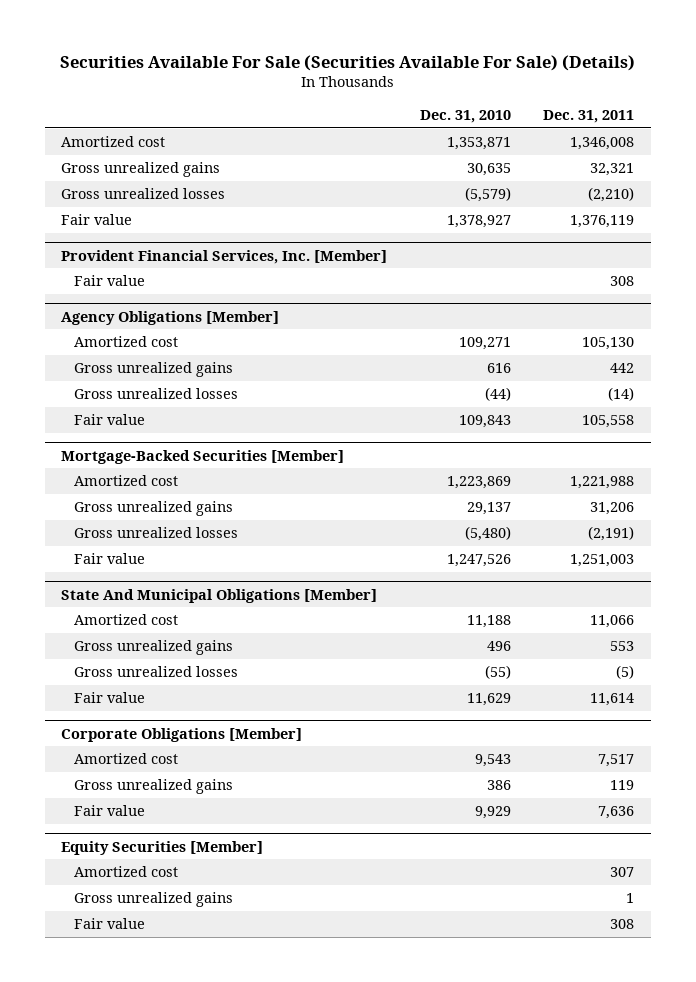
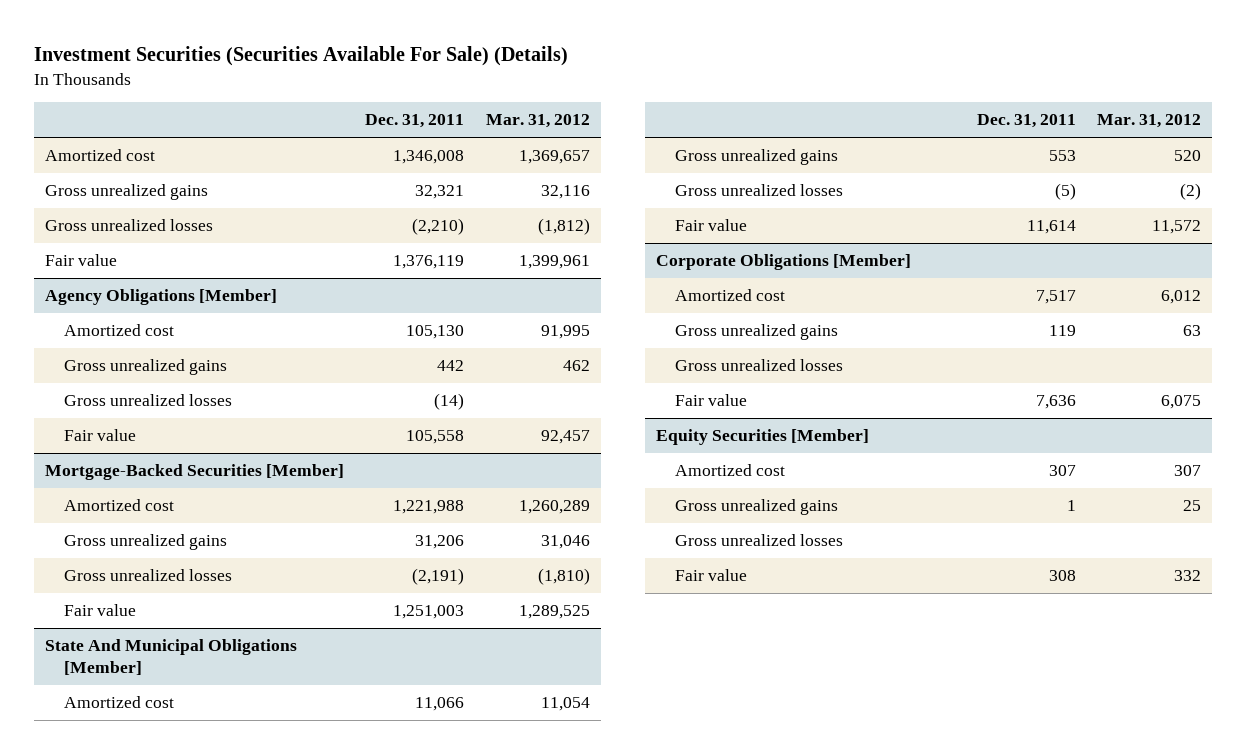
[59,54,635,71] Securities Available For Sale (Securities Available For Sale) (Details) -> [33,45,568,66] Investment Securities (Securities Available For Sale) (Details)
[419,110,511,124] Dec. 31, 2010 -> none
none -> [486,114,591,129] Mar. 31, 2012
[61,249,388,264] Provident Financial Services, Inc. [Member] -> none
[74,275,146,287] Fair value -> none
none -> [675,359,844,372] Gross unrealized losses
none -> [675,534,844,547] Gross unrealized losses

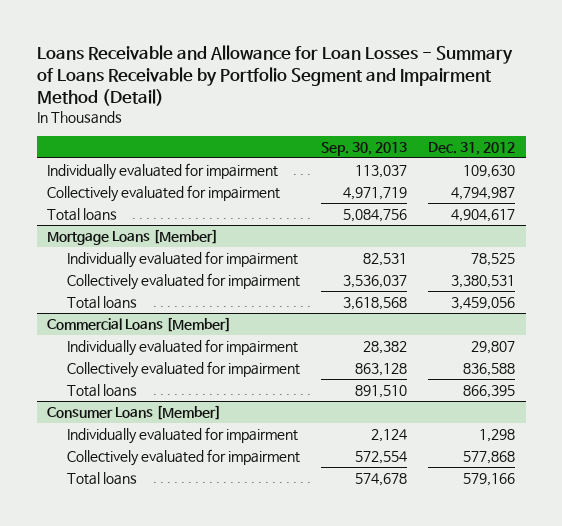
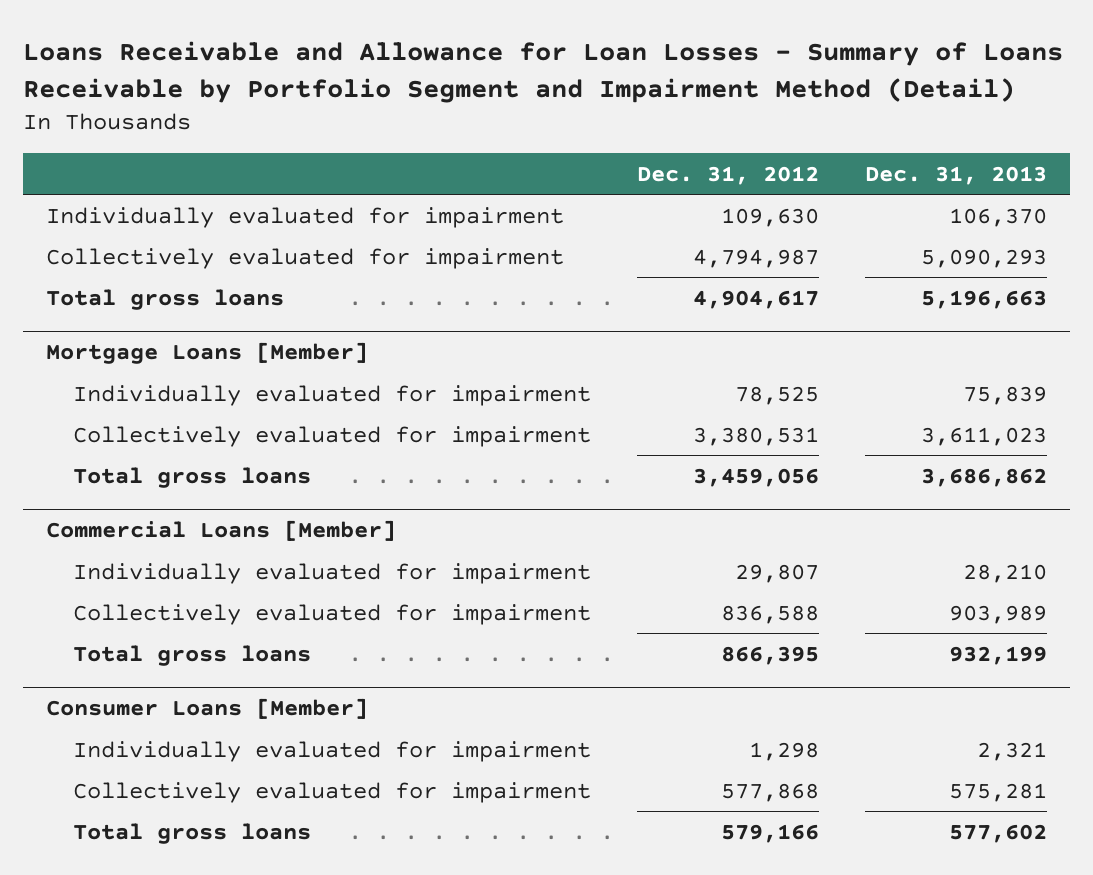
[321,141,408,156] Sep. 30, 2013 -> none
none -> [864,165,1047,185] Dec. 31, 2013
[47,207,118,221] Total loans -> [45,288,284,310] Total gross loans
[67,295,138,309] Total loans -> [72,466,311,488] Total gross loans
[67,383,138,397] Total loans -> [72,644,311,666] Total gross loans
[67,471,138,485] Total loans -> [72,822,311,844] Total gross loans

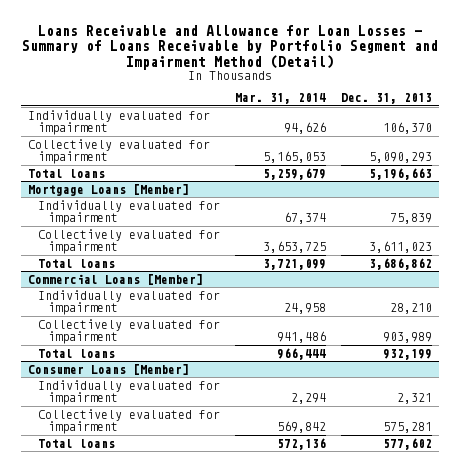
[636,165,819,185] Dec. 31, 2012 -> none
none -> [235,93,327,105] Mar. 31, 2014
[45,288,284,310] Total gross loans -> [28,168,106,178] Total loans
[72,466,311,488] Total gross loans -> [38,258,116,268] Total loans
[72,644,311,666] Total gross loans -> [38,348,116,358] Total loans
[72,822,311,844] Total gross loans -> [38,438,116,448] Total loans

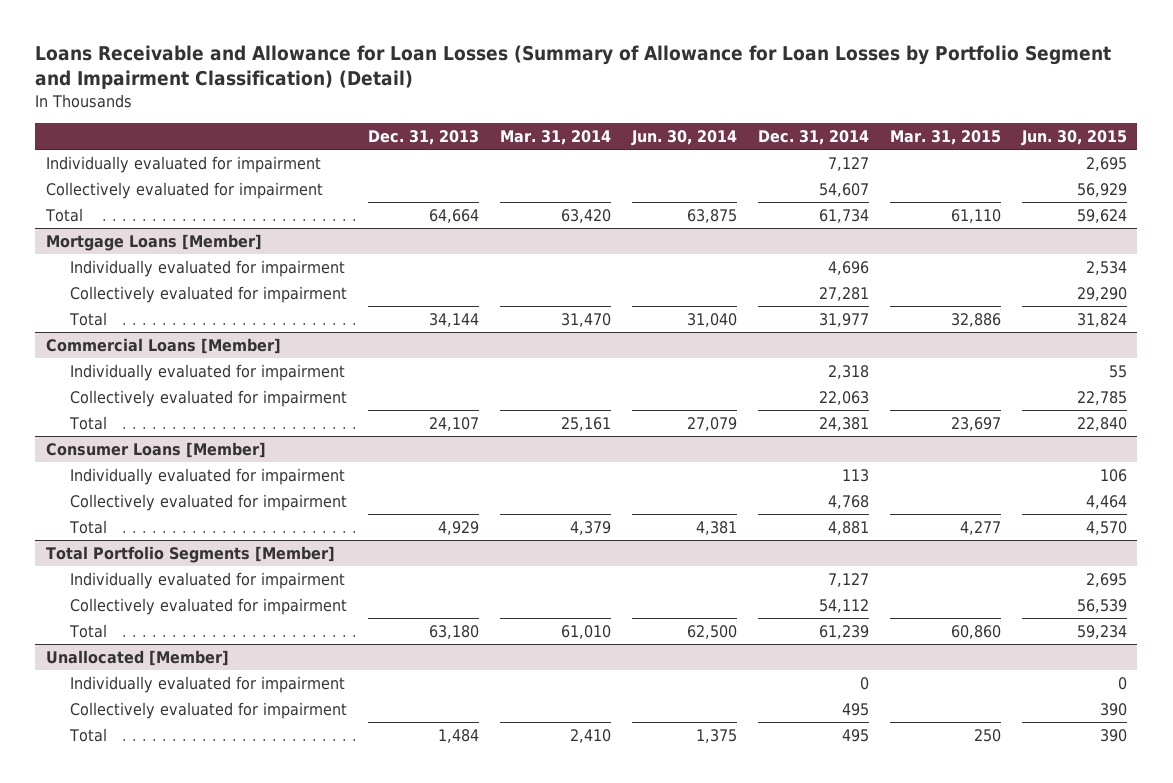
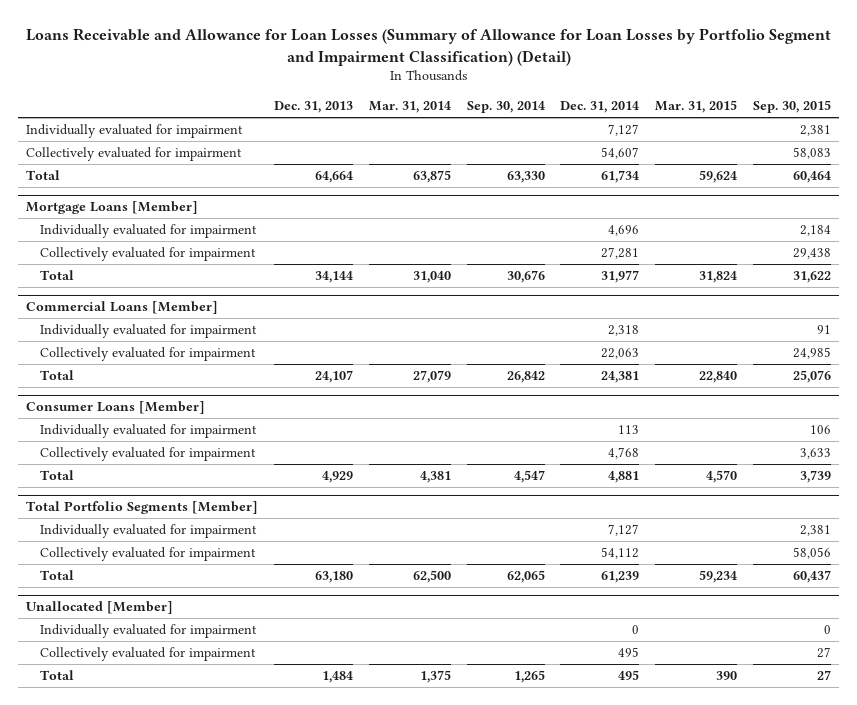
[630,130,737,147] Jun. 30, 2014 -> none
[1020,130,1127,147] Jun. 30, 2015 -> none
none -> [466,101,545,114] Sep. 30, 2014
none -> [753,100,832,114] Sep. 30, 2015
[560,208,611,223] 63,420 -> [412,170,451,184] 63,875
[950,208,1001,223] 61,110 -> [699,170,738,184] 59,624
[560,312,611,327] 31,470 -> [412,271,451,284] 31,040
[950,312,1001,327] 32,886 -> [699,271,738,284] 31,824
[560,416,611,431] 25,161 -> [412,370,451,384] 27,079
[950,416,1001,431] 23,697 -> [699,371,738,384] 22,840
[569,520,611,535] 4,379 -> [419,471,451,484] 4,381
[959,520,1001,535] 4,277 -> [706,470,738,484] 4,570
[560,624,611,639] 61,010 -> [412,570,451,584] 62,500
[950,624,1001,639] 60,860 -> [699,570,738,584] 59,234
[569,728,611,743] 2,410 -> [419,670,451,684] 1,375
[973,728,1001,742] 250 -> [716,671,738,681] 390

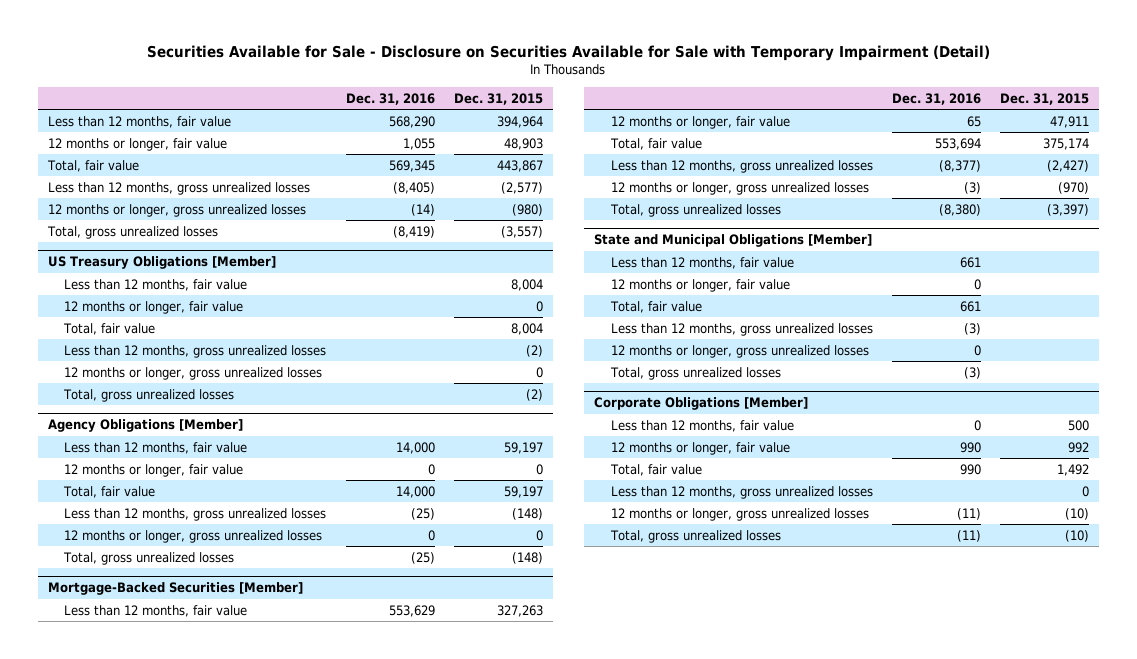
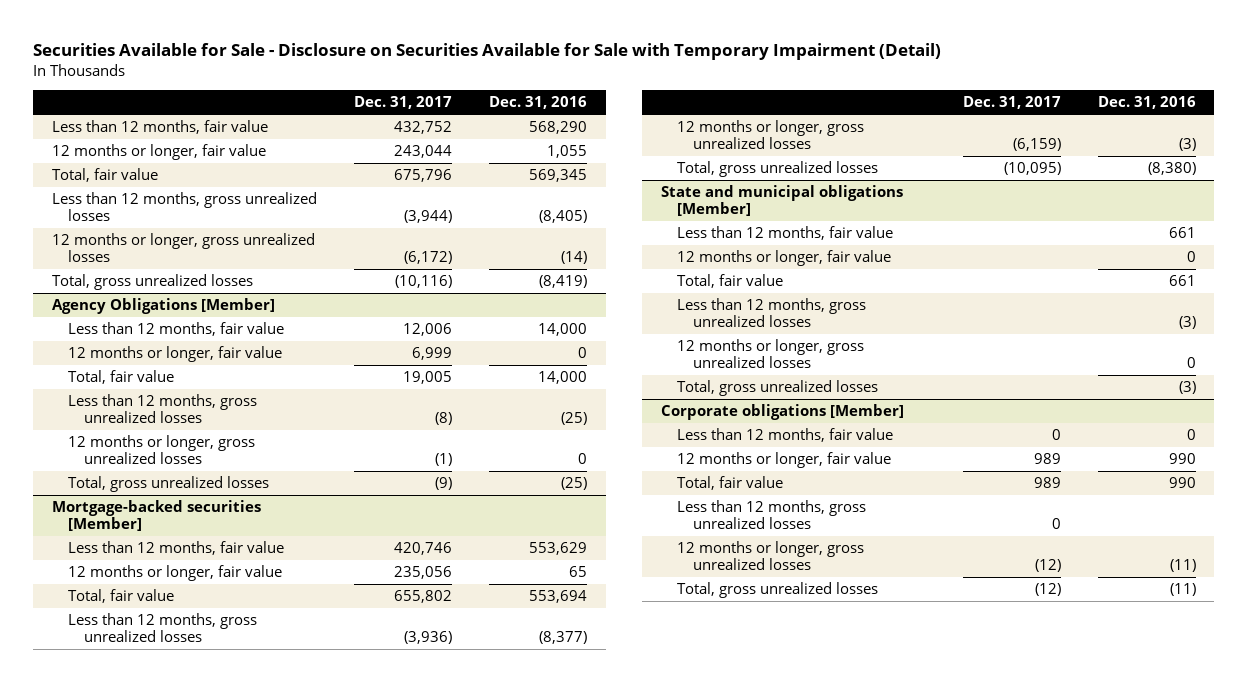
[454,92,544,105] Dec. 31, 2015 -> none
none -> [354,96,453,110] Dec. 31, 2017
[47,255,276,269] US Treasury Obligations [Member] -> none
[64,278,248,291] Less than 12 months, fair value -> none
[64,300,244,314] 12 months or longer, fair value -> none
[63,322,156,335] Total, fair value -> none
[64,344,327,358] Less than 12 months, gross unrealized losses -> none
[64,366,323,380] 12 months or longer, gross unrealized losses -> none
[63,388,235,402] Total, gross unrealized losses -> none
[47,581,303,595] Mortgage-Backed Securities [Member] -> [51,500,261,532] Mortgage-backed securities [Member]
[593,233,872,247] State and Municipal Obligations [Member] -> [660,185,903,217] State and municipal obligations [Member]
[593,396,808,410] Corporate Obligations [Member] -> [660,404,904,421] Corporate obligations [Member]

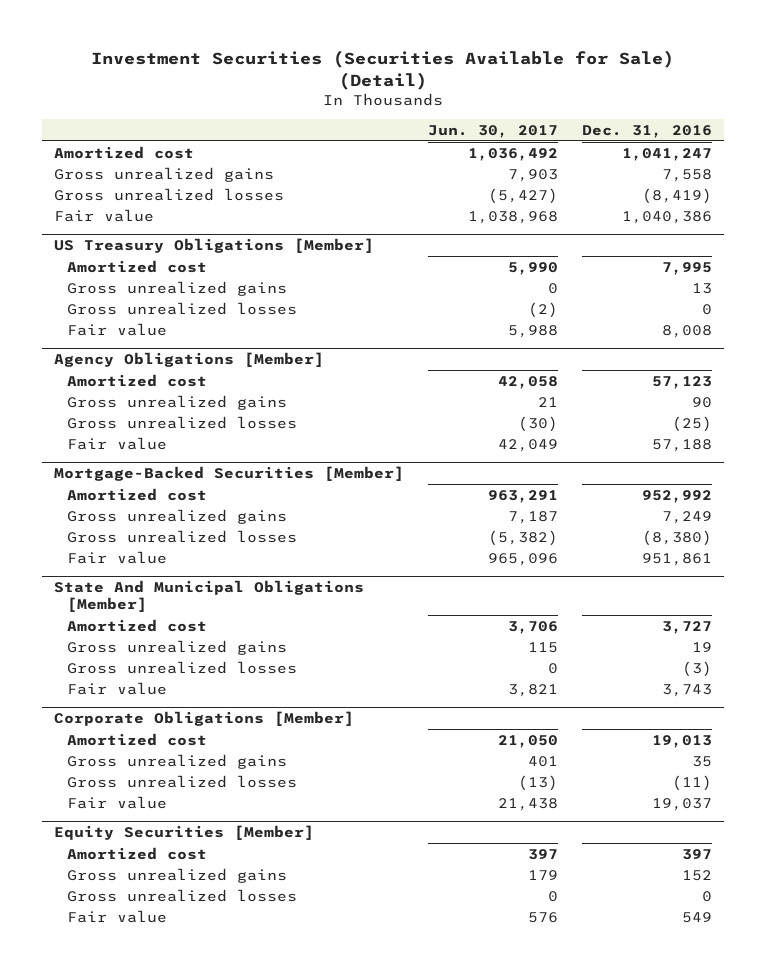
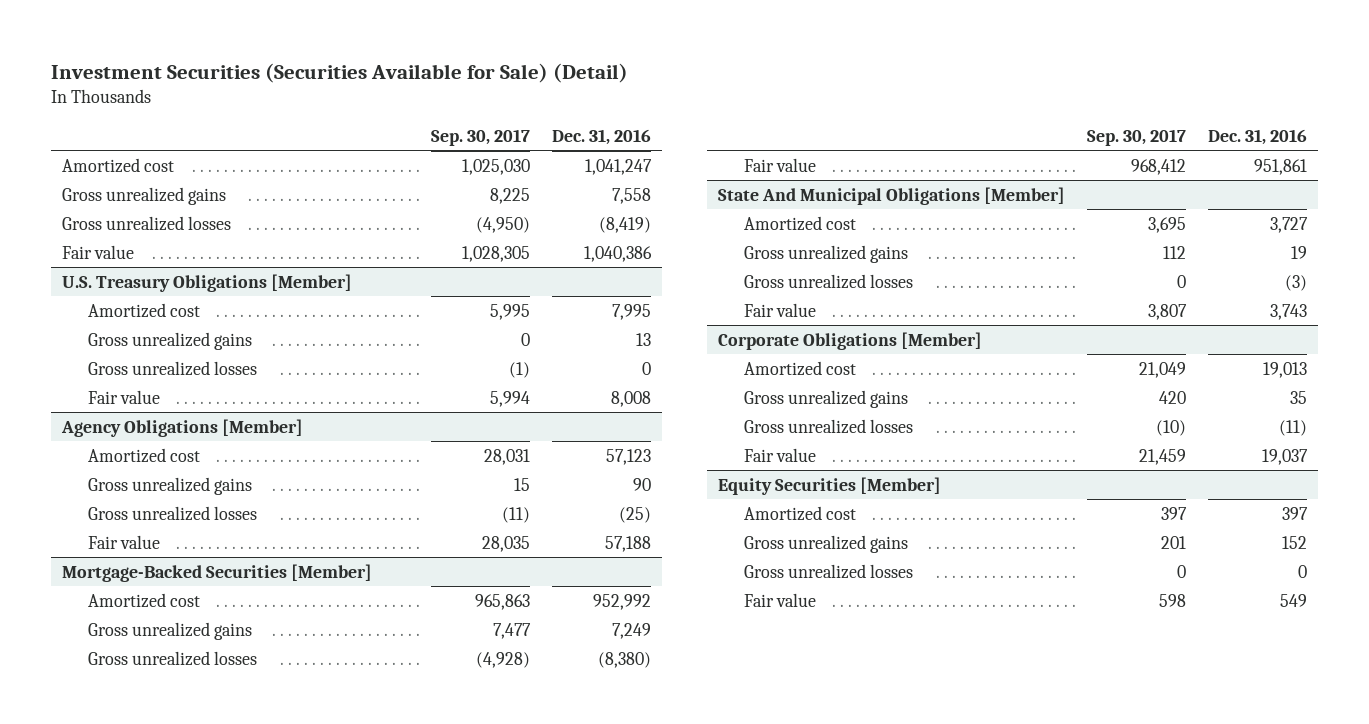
[428,124,559,138] Jun. 30, 2017 -> none
none -> [431,128,531,146] Sep. 30, 2017
[54,238,375,254] US Treasury Obligations [Member] -> [62,273,353,292] U.S. Treasury Obligations [Member]

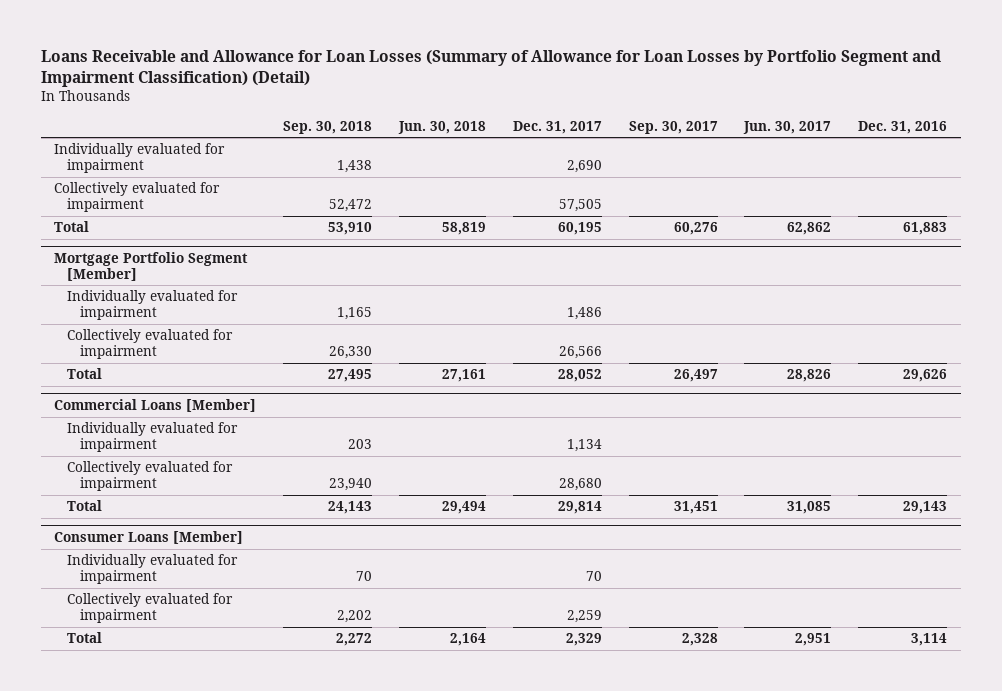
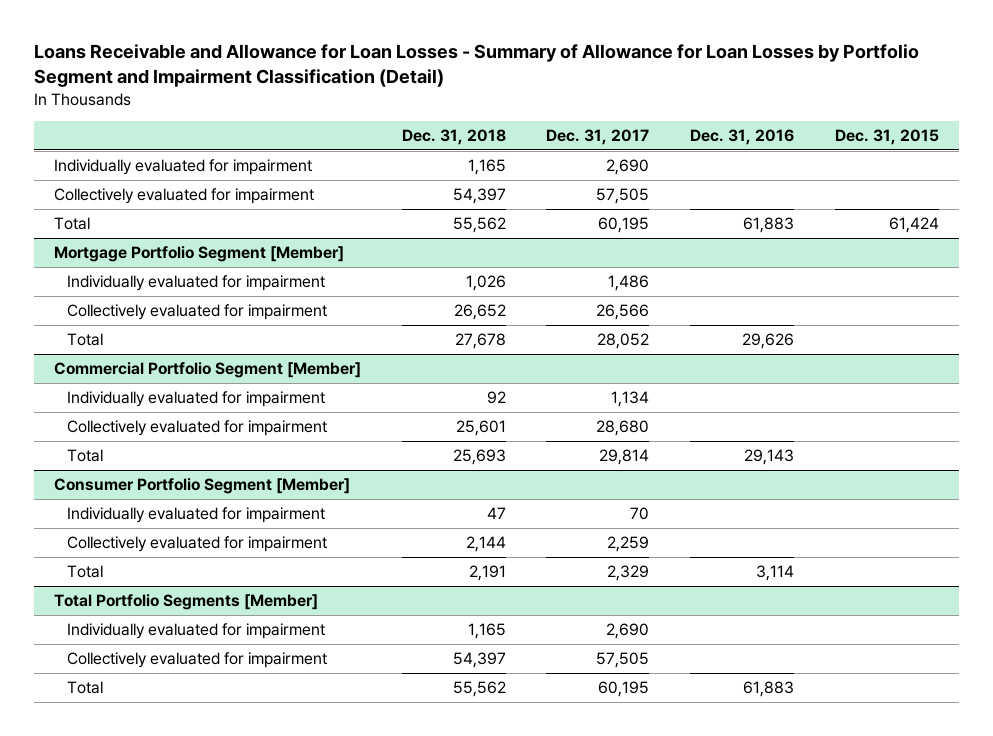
[41,49,942,87] Loans Receivable and Allowance for Loan Losses (Summary of Allowance for Loan Losses by Portfolio Segment and Impairment Classification) (Detail) -> [33,44,919,88] Loans Receivable and Allowance for Loan Losses - Summary of Allowance for Loan Losses by Portfolio Segment and Impairment Classification (Detail)
[283,120,373,134] Sep. 30, 2018 -> none
[398,120,487,134] Jun. 30, 2018 -> none
[628,120,718,134] Sep. 30, 2017 -> none
[743,120,832,134] Jun. 30, 2017 -> none
none -> [401,128,506,145] Dec. 31, 2018
none -> [834,128,939,145] Dec. 31, 2015
[54,399,257,413] Commercial Loans [Member] -> [53,362,361,379] Commercial Portfolio Segment [Member]
[54,531,244,545] Consumer Loans [Member] -> [53,478,350,495] Consumer Portfolio Segment [Member]
none -> [53,594,318,611] Total Portfolio Segments [Member]
none -> [66,623,325,640] Individually evaluated for impairment
none -> [66,652,327,669] Collectively evaluated for impairment
none -> [66,681,103,695] Total

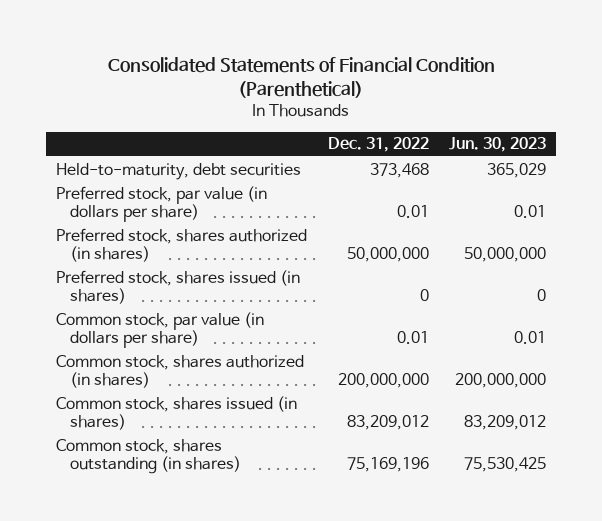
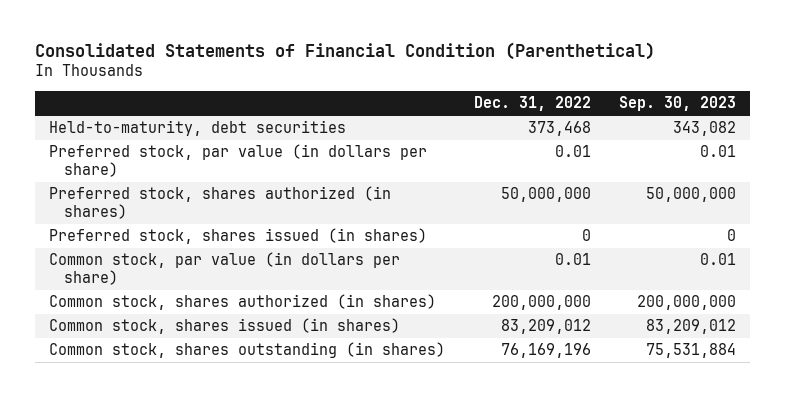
[449,137,547,153] Jun. 30, 2023 -> none
none -> [619,96,737,112] Sep. 30, 2023
[346,457,429,473] 75,169,196 -> [500,343,591,359] 76,169,196

